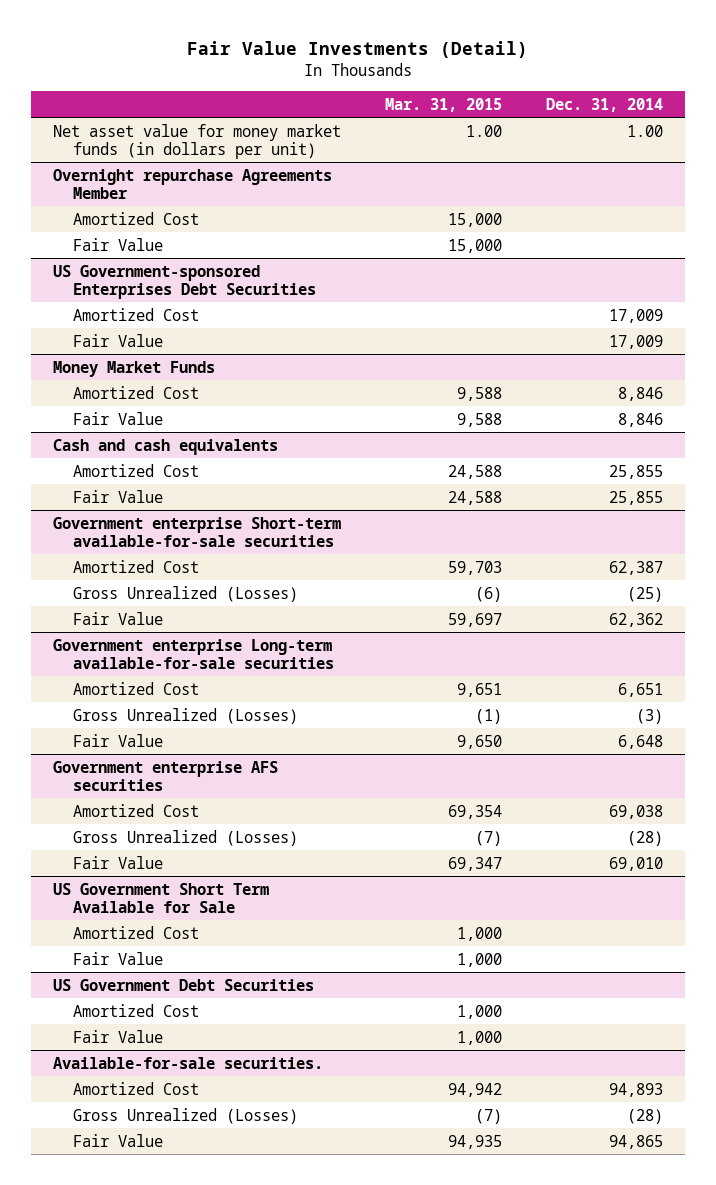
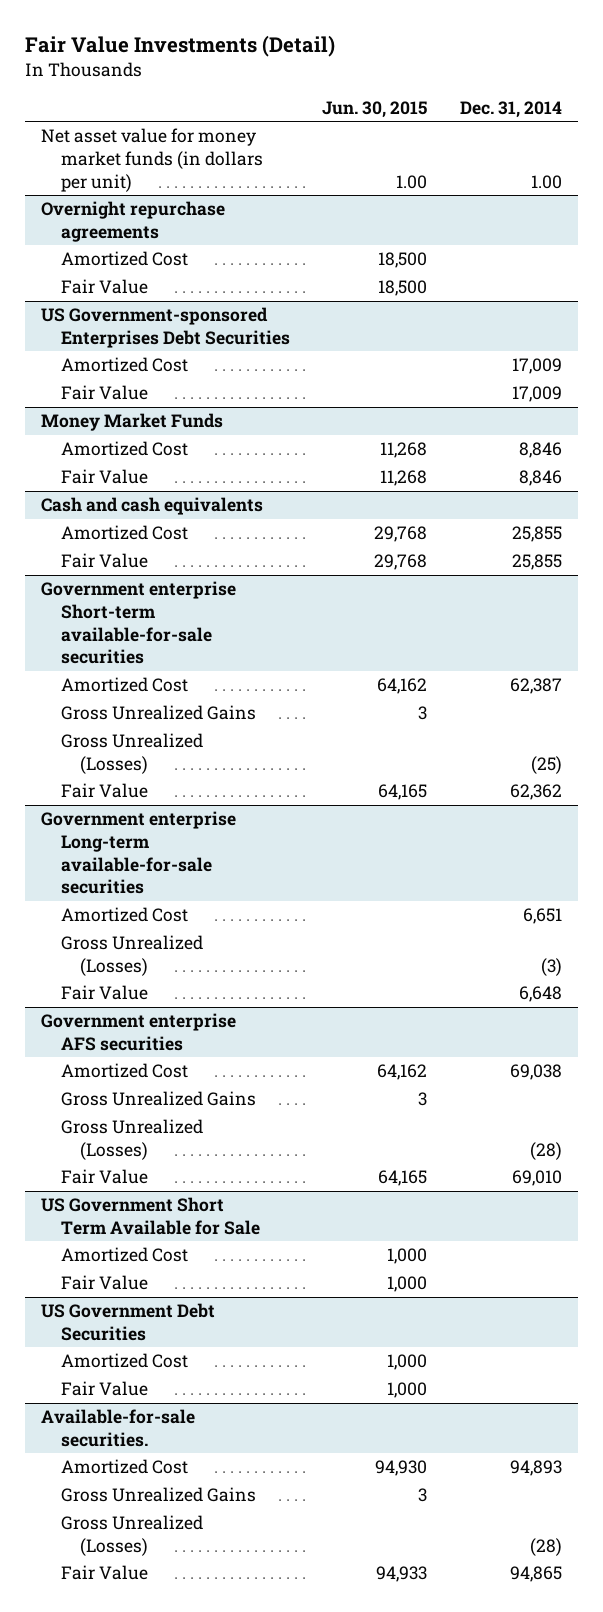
[385,97,503,112] Mar. 31, 2015 -> none
none -> [322,100,428,118] Jun. 30, 2015
[53,168,333,199] Overnight repurchase Agreements Member -> [41,201,226,242] Overnight repurchase agreements
none -> [60,705,256,721] Gross Unrealized Gains
none -> [60,1091,256,1107] Gross Unrealized Gains
none -> [60,1487,256,1503] Gross Unrealized Gains

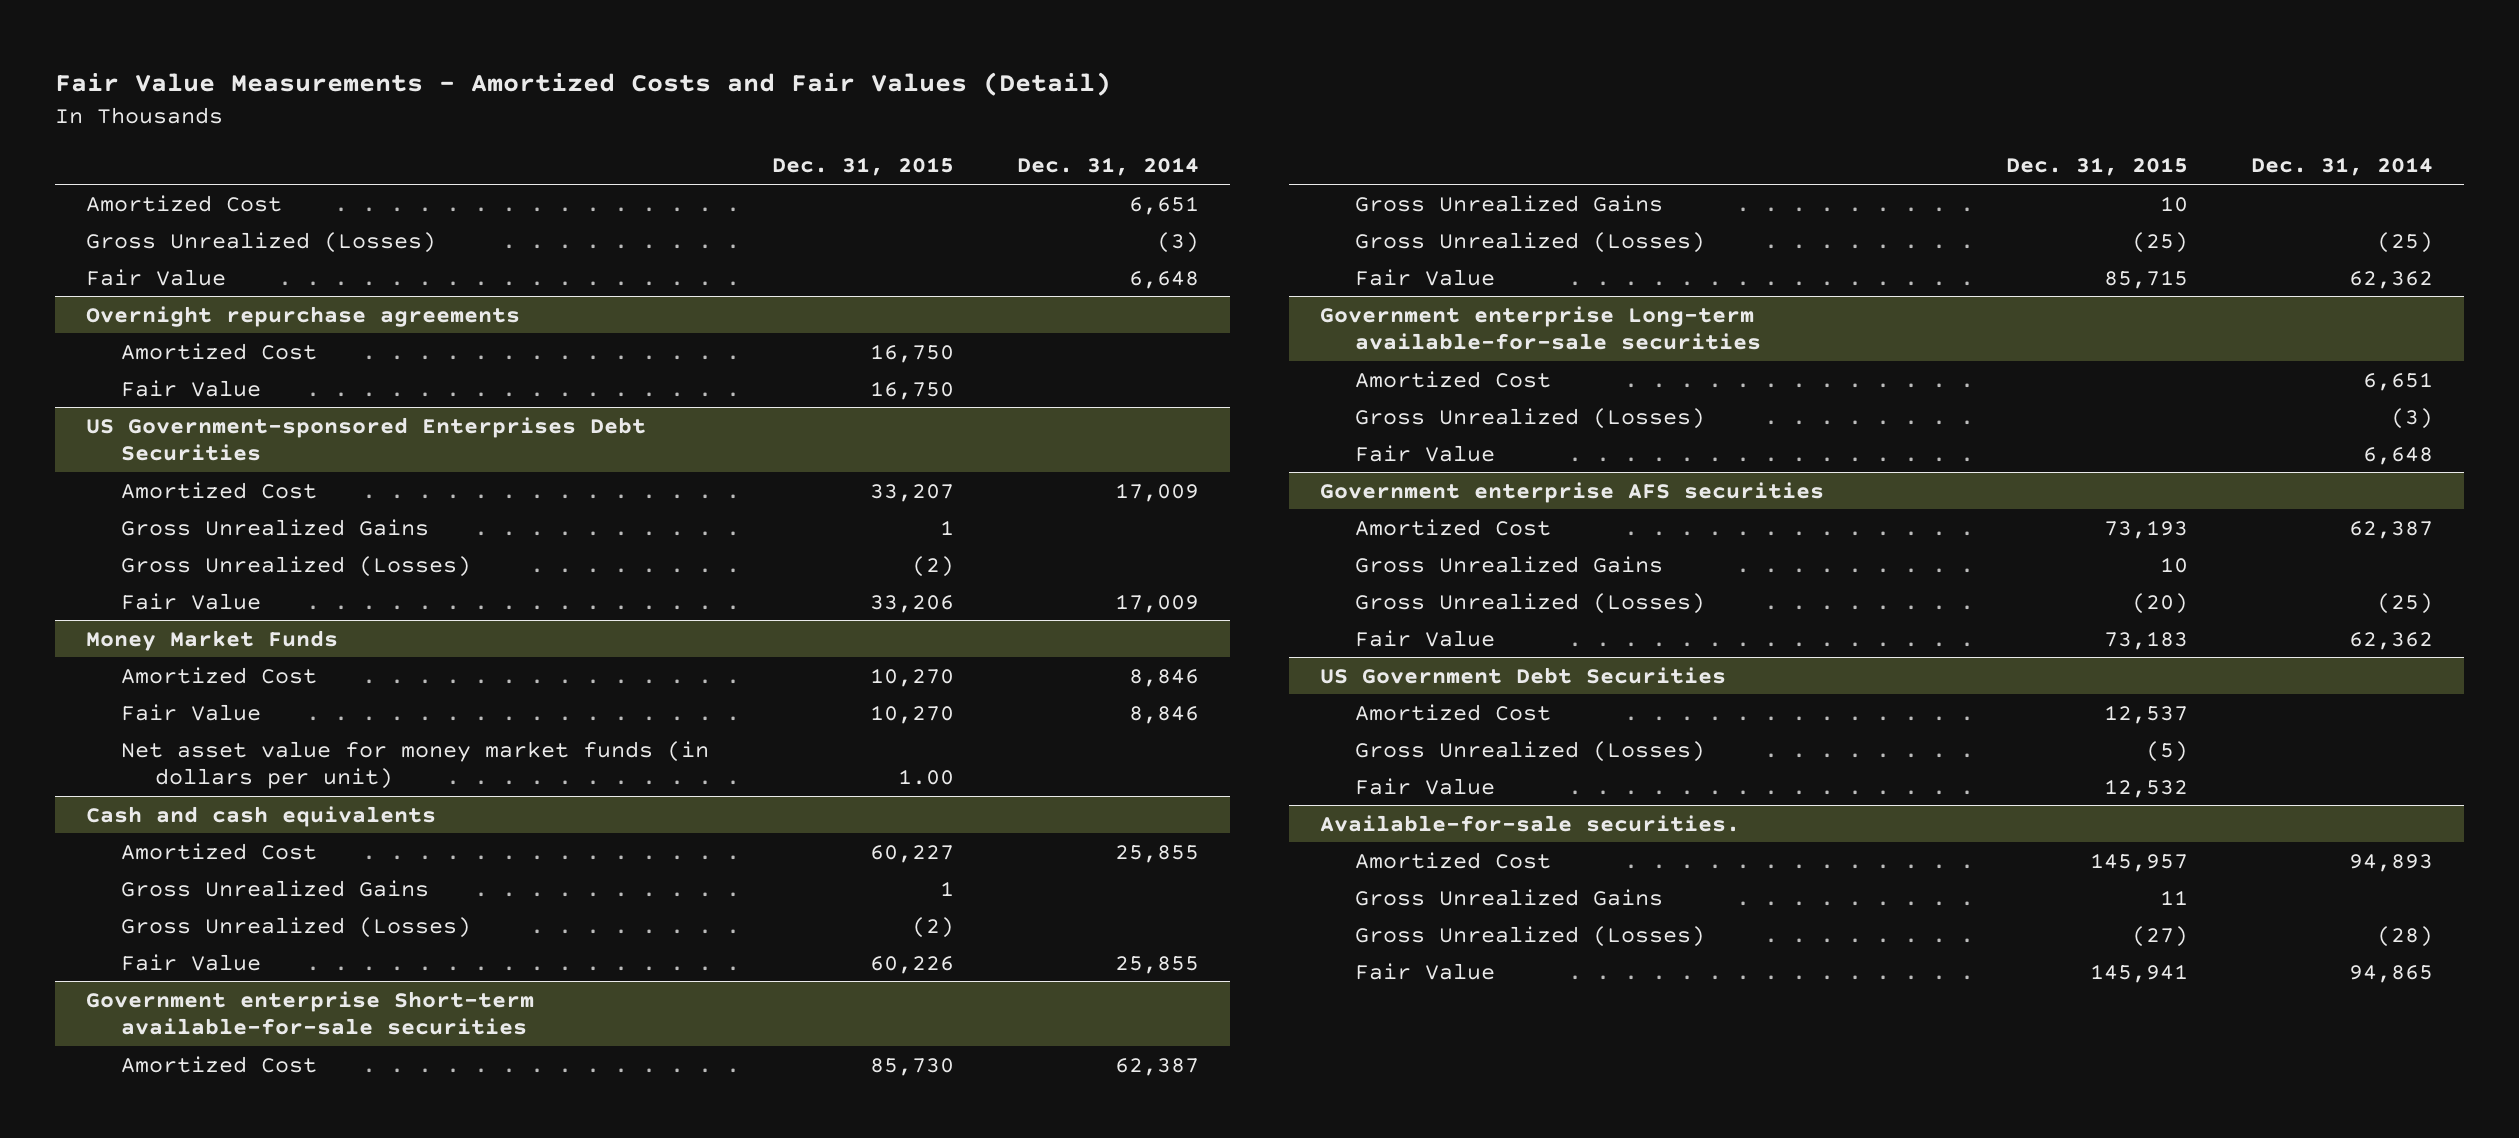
[24,35,335,58] Fair Value Investments (Detail) -> [54,72,1111,97] Fair Value Measurements - Amortized Costs and Fair Values (Detail)
[322,100,428,118] Jun. 30, 2015 -> none
none -> [771,157,954,177] Dec. 31, 2015
[41,128,263,192] Net asset value for money market funds (in dollars per unit) -> none
none -> [86,194,283,212] Amortized Cost
none -> [86,231,437,253] Gross Unrealized (Losses)
none -> [86,268,227,286] Fair Value
none -> [120,518,429,536] Gross Unrealized Gains
none -> [120,555,471,577] Gross Unrealized (Losses)
none -> [120,740,709,789] Net asset value for money market funds (in dollars per unit)
none -> [120,879,429,897] Gross Unrealized Gains
none -> [120,916,471,938] Gross Unrealized (Losses)
[509,1064,562,1081] 69,038 -> [2348,520,2433,539] 62,387
[41,1197,260,1235] US Government Short Term Available for Sale -> none
[60,1247,188,1263] Amortized Cost -> none
[60,1275,148,1291] Fair Value -> none
[529,1141,562,1160] (28) -> [2376,592,2433,614] (25)
[511,1170,562,1187] 69,010 -> [2348,631,2433,650] 62,362
none -> [1354,740,1705,762] Gross Unrealized (Losses)

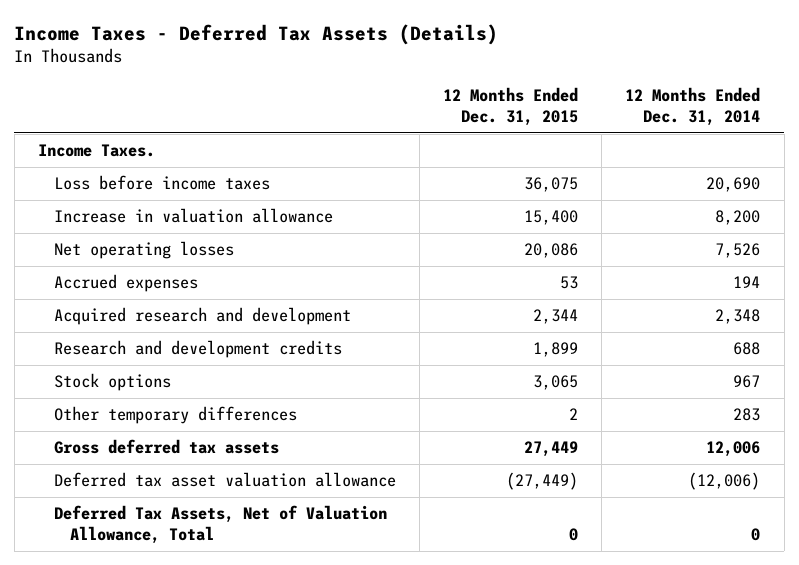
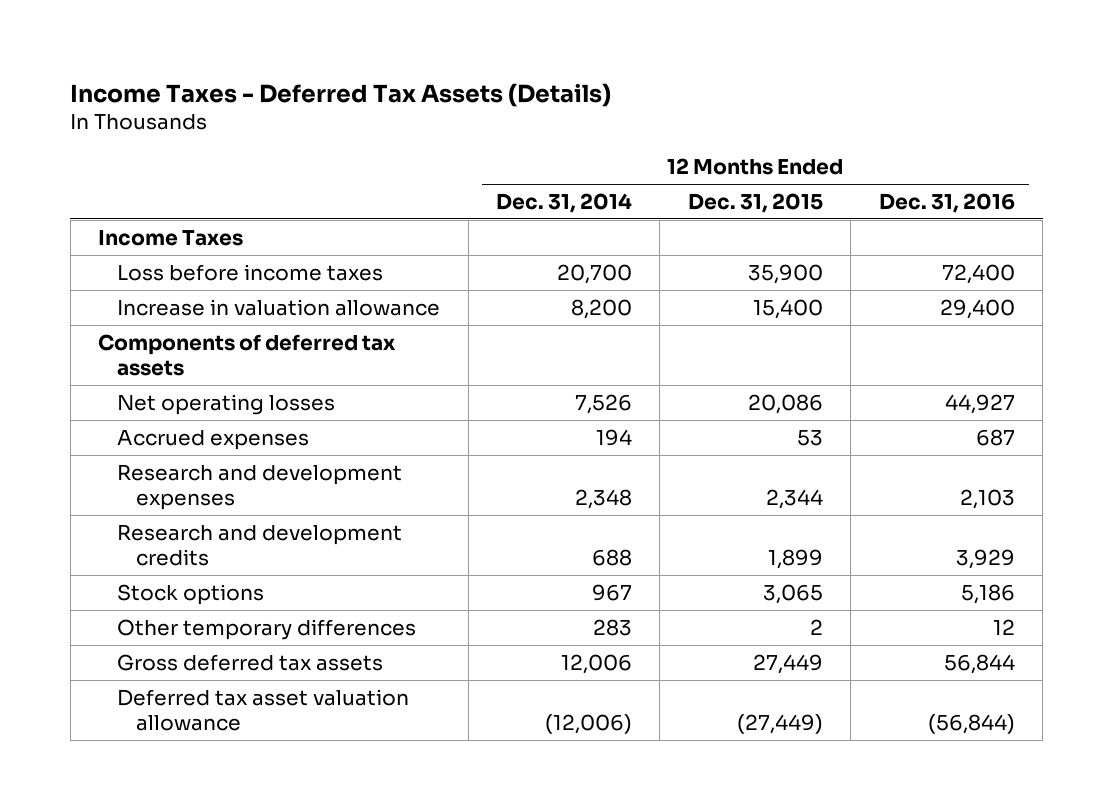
none -> [878,192,1015,213] Dec. 31, 2016
[38,144,156,158] Income Taxes. -> [98,229,244,246] Income Taxes
[524,177,579,193] 36,075 -> [747,263,823,284] 35,900
[706,177,761,193] 20,690 -> [557,263,633,284] 20,700
none -> [98,333,397,377] Components of deferred tax assets
[53,307,351,326] Acquired research and development -> [117,463,403,511] Research and development expenses
[53,505,387,545] Deferred Tax Assets, Net of Valuation Allowance, Total -> none

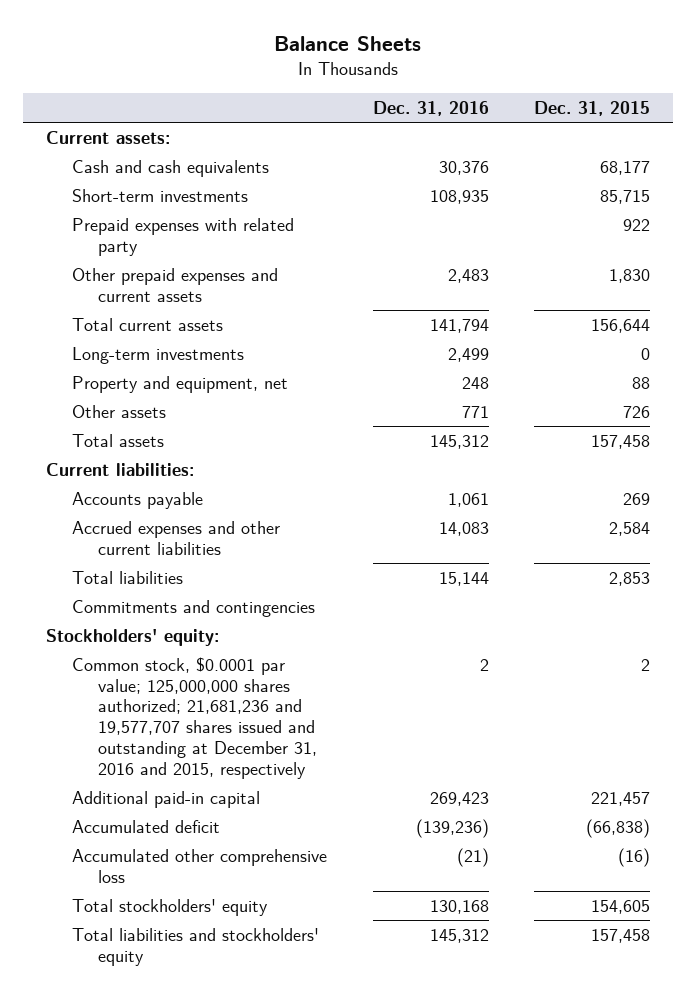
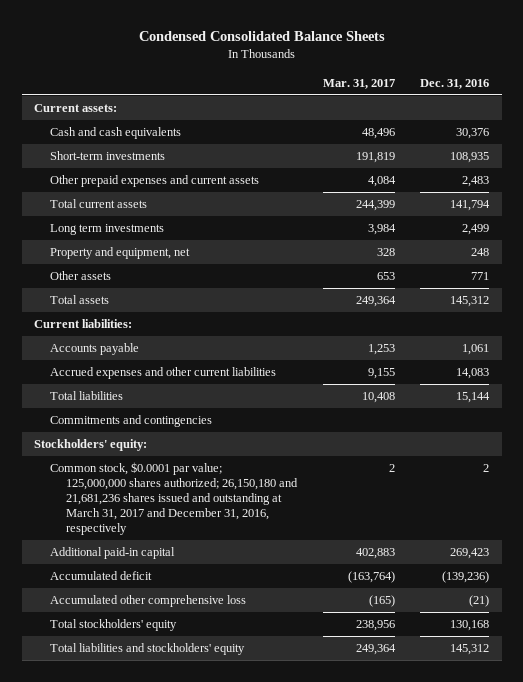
[274,36,422,52] Balance Sheets -> [138,31,385,42] Condensed Consolidated Balance Sheets
[534,100,651,116] Dec. 31, 2015 -> none
none -> [322,78,395,89] Mar. 31, 2017
[72,217,295,256] Prepaid expenses with related party -> none
[72,346,245,364] Long-term investments -> [50,224,165,236] Long term investments
[72,656,318,779] Common stock, $0.0001 par value; 125,000,000 shares authorized; 21,681,236 and 19,577,707 shares issued and outstanding at December 31, 2016 and 2015, respectively -> [50,462,299,536] Common stock, $0.0001 par value; 125,000,000 shares authorized; 26,150,180 and 21,681,236 shares issued and outstanding at March 31, 2017 and December 31, 2016, respectively

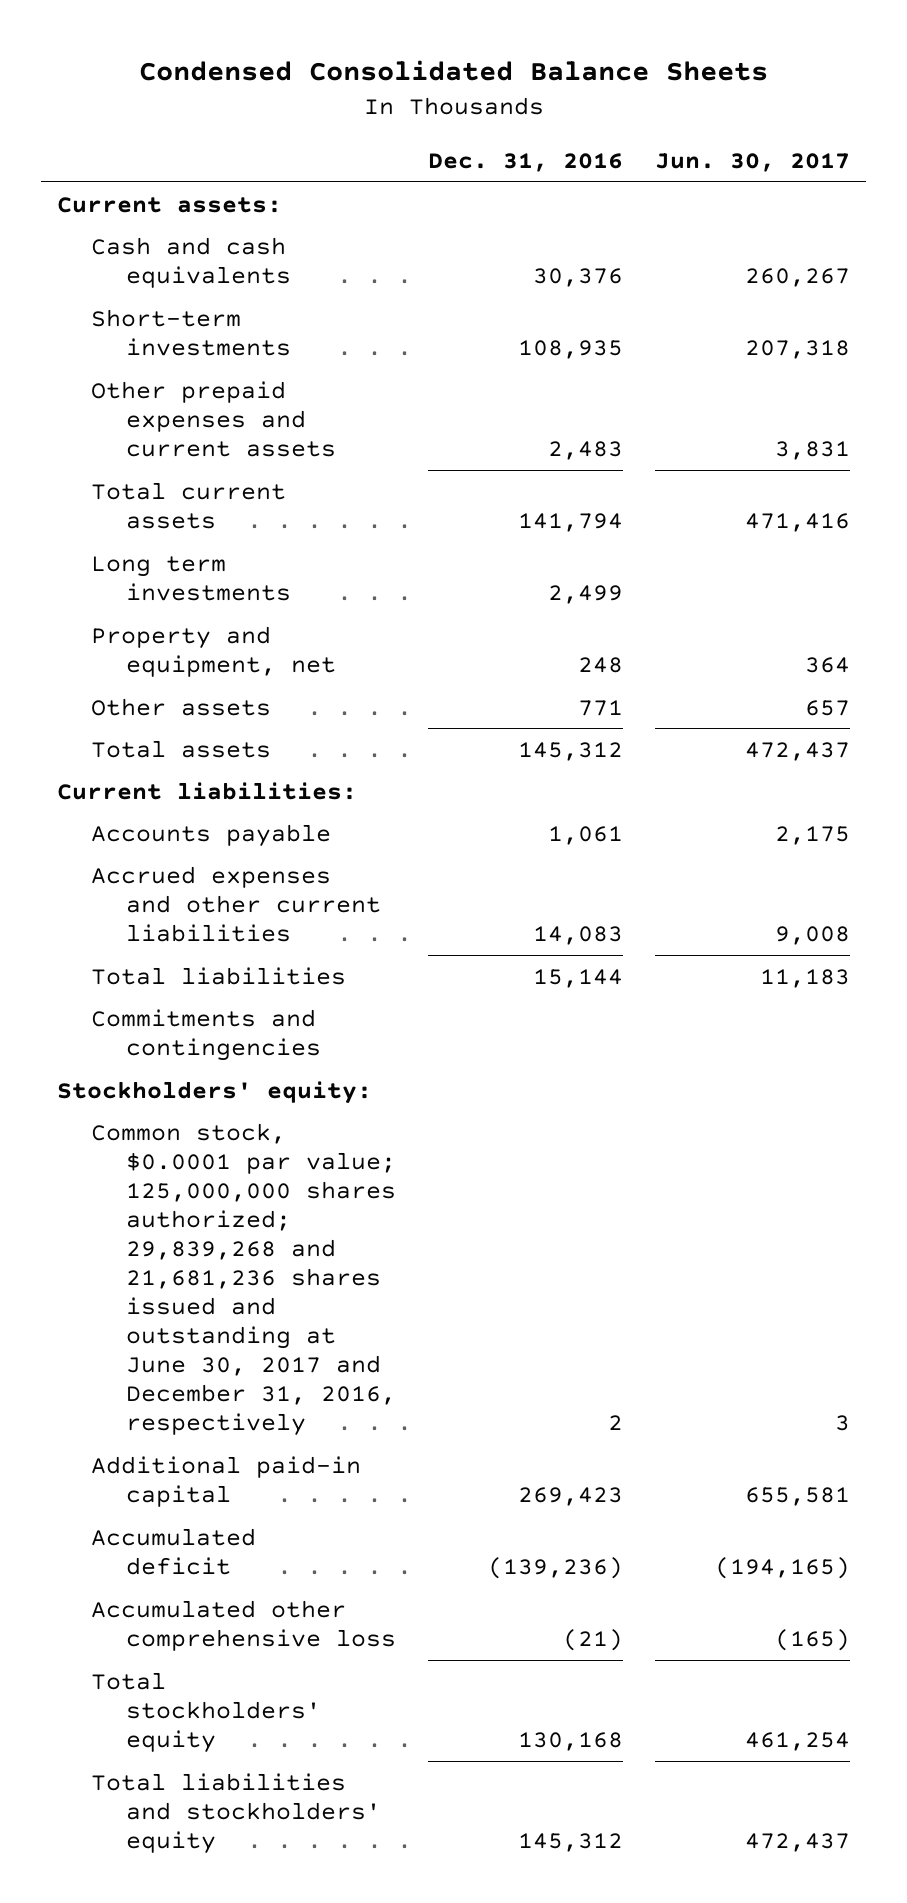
[322,78,395,89] Mar. 31, 2017 -> none
none -> [655,152,851,172] Jun. 30, 2017
[50,462,299,536] Common stock, $0.0001 par value; 125,000,000 shares authorized; 26,150,180 and 21,681,236 shares issued and outstanding at March 31, 2017 and December 31, 2016, respectively -> [91,1122,396,1437] Common stock, $0.0001 par value; 125,000,000 shares authorized; 29,839,268 and 21,681,236 shares issued and outstanding at June 30, 2017 and December 31, 2016, respectively

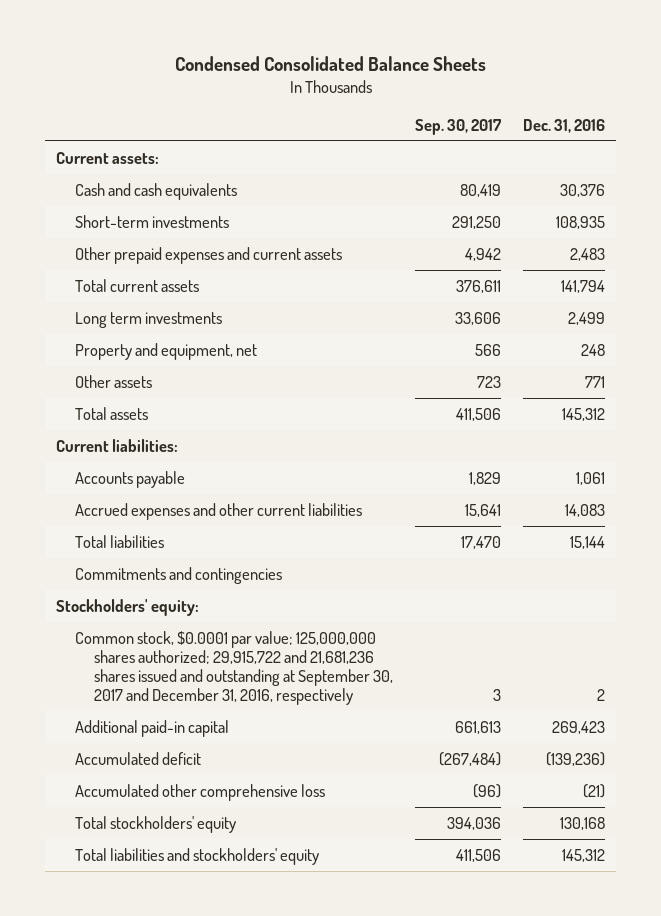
[655,152,851,172] Jun. 30, 2017 -> none
none -> [415,119,503,136] Sep. 30, 2017
[91,1122,396,1437] Common stock, $0.0001 par value; 125,000,000 shares authorized; 29,839,268 and 21,681,236 shares issued and outstanding at June 30, 2017 and December 31, 2016, respectively -> [75,630,394,706] Common stock, $0.0001 par value; 125,000,000 shares authorized; 29,915,722 and 21,681,236 shares issued and outstanding at September 30, 2017 and December 31, 2016, respectively

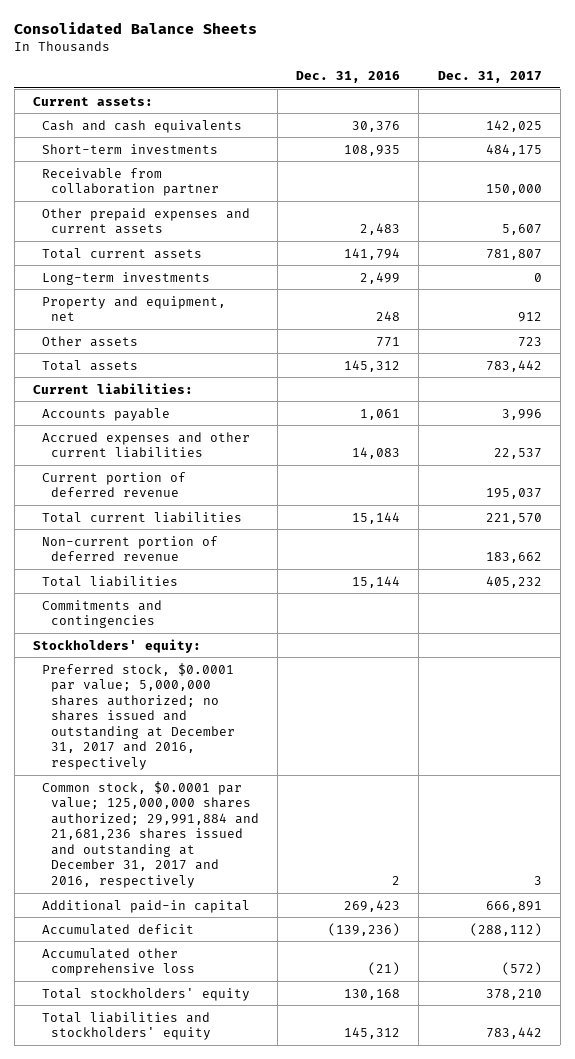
[174,55,486,71] Condensed Consolidated Balance Sheets -> [14,21,258,34] Consolidated Balance Sheets
[415,119,503,136] Sep. 30, 2017 -> none
none -> [437,70,542,83] Dec. 31, 2017
none -> [41,167,219,197] Receivable from collaboration partner
[75,311,223,328] Long term investments -> [41,271,210,285] Long-term investments
none -> [41,471,186,498] Current portion of deferred revenue
none -> [41,511,242,523] Total current liabilities
none -> [41,535,218,562] Non-current portion of deferred revenue
none -> [41,662,235,770] Preferred stock, $0.0001 par value; 5,000,000 shares authorized; no shares issued and outstanding at December 31, 2017 and 2016, respectively
[75,630,394,706] Common stock, $0.0001 par value; 125,000,000 shares authorized; 29,915,722 and 21,681,236 shares issued and outstanding at September 30, 2017 and December 31, 2016, respectively -> [41,780,259,888] Common stock, $0.0001 par value; 125,000,000 shares authorized; 29,991,884 and 21,681,236 shares issued and outstanding at December 31, 2017 and 2016, respectively

